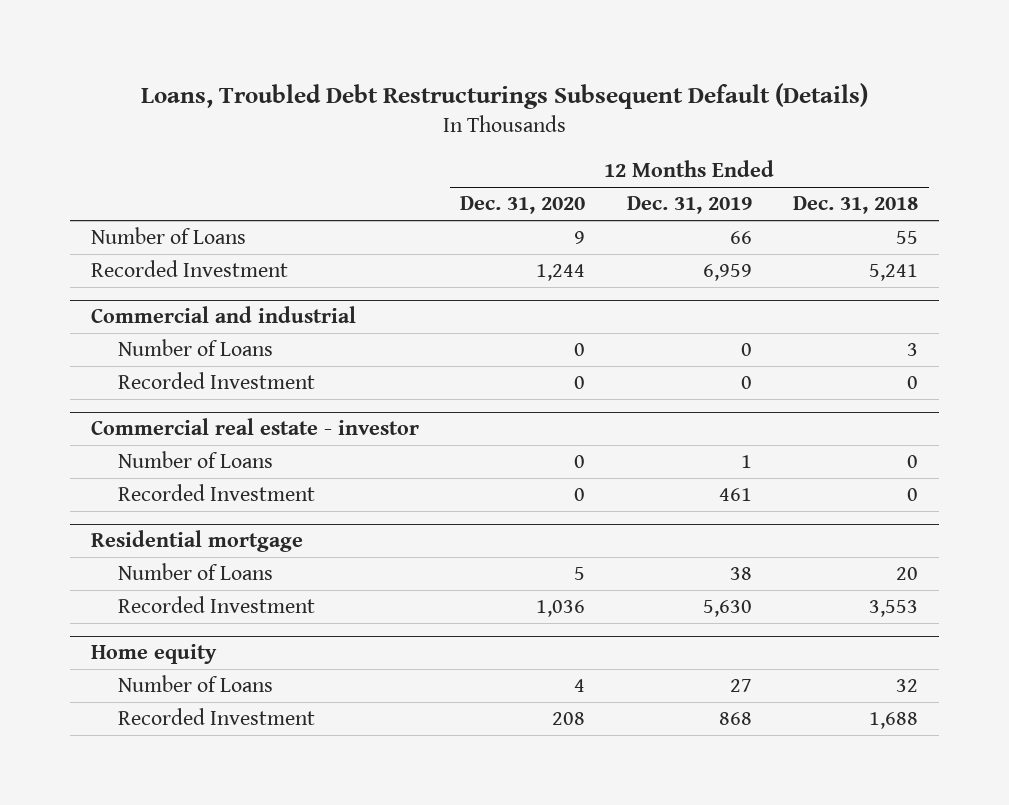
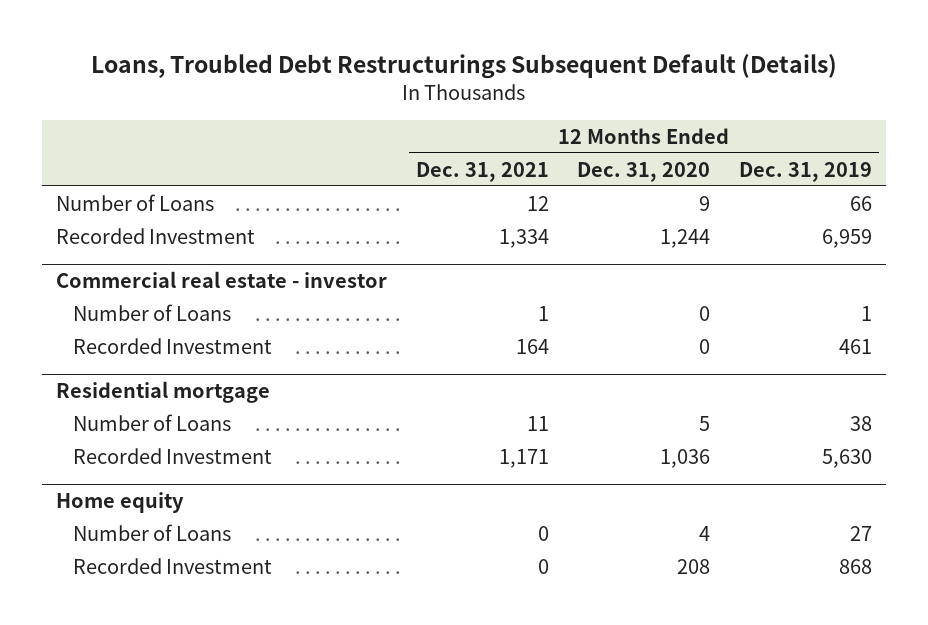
[793,196,919,215] Dec. 31, 2018 -> none
none -> [415,161,549,182] Dec. 31, 2021
[90,306,356,324] Commercial and industrial -> none
[118,339,274,357] Number of Loans -> none
[118,372,316,390] Recorded Investment -> none

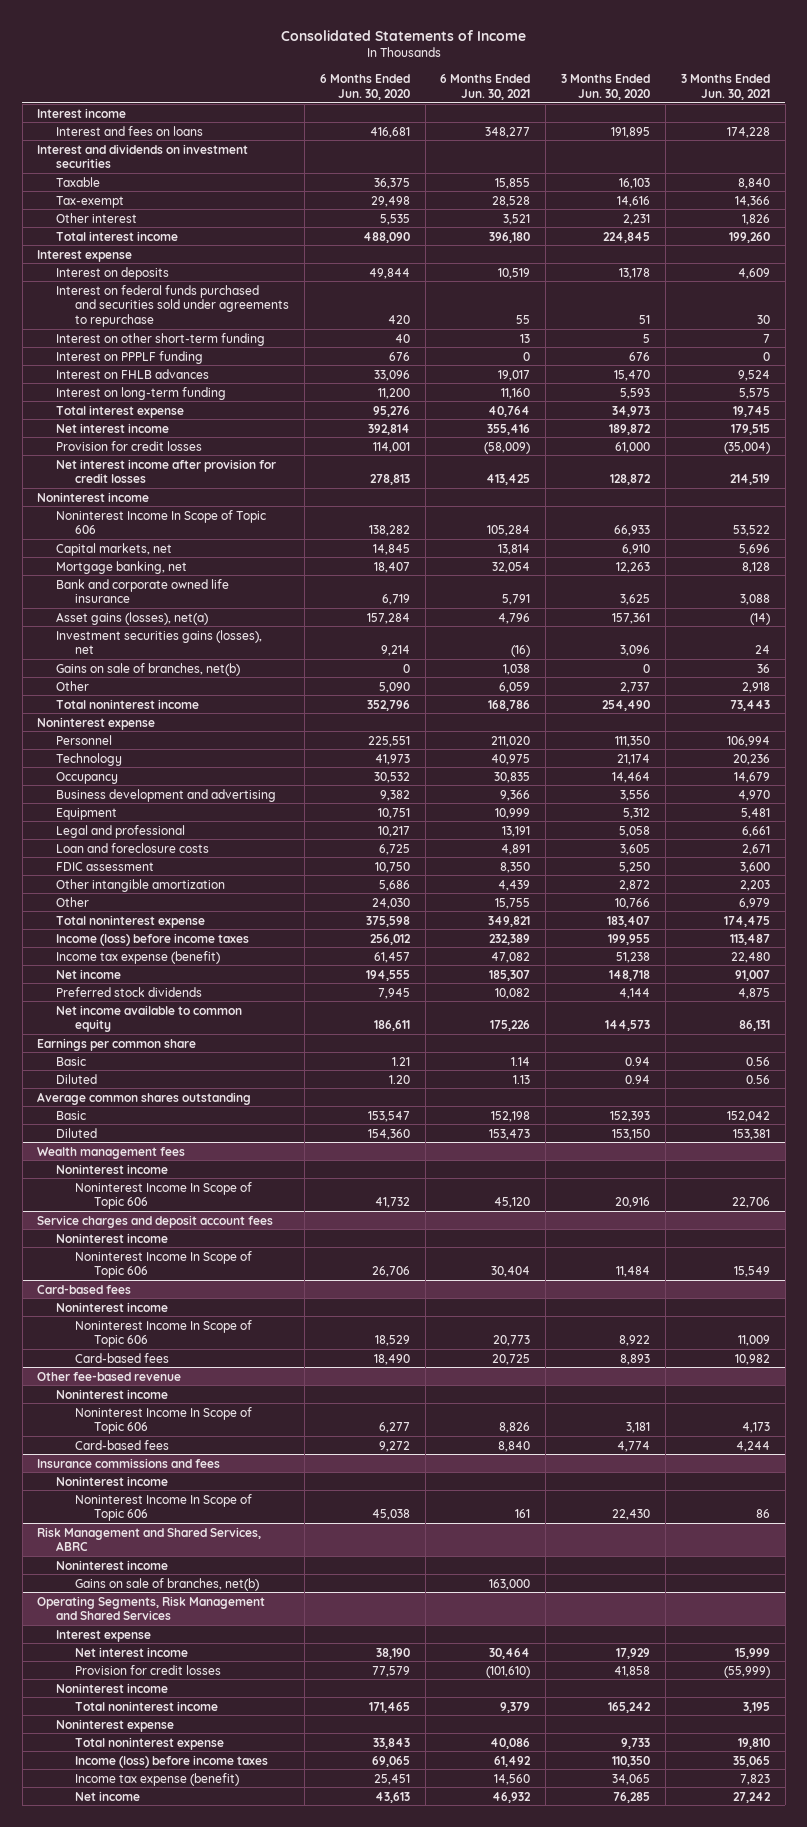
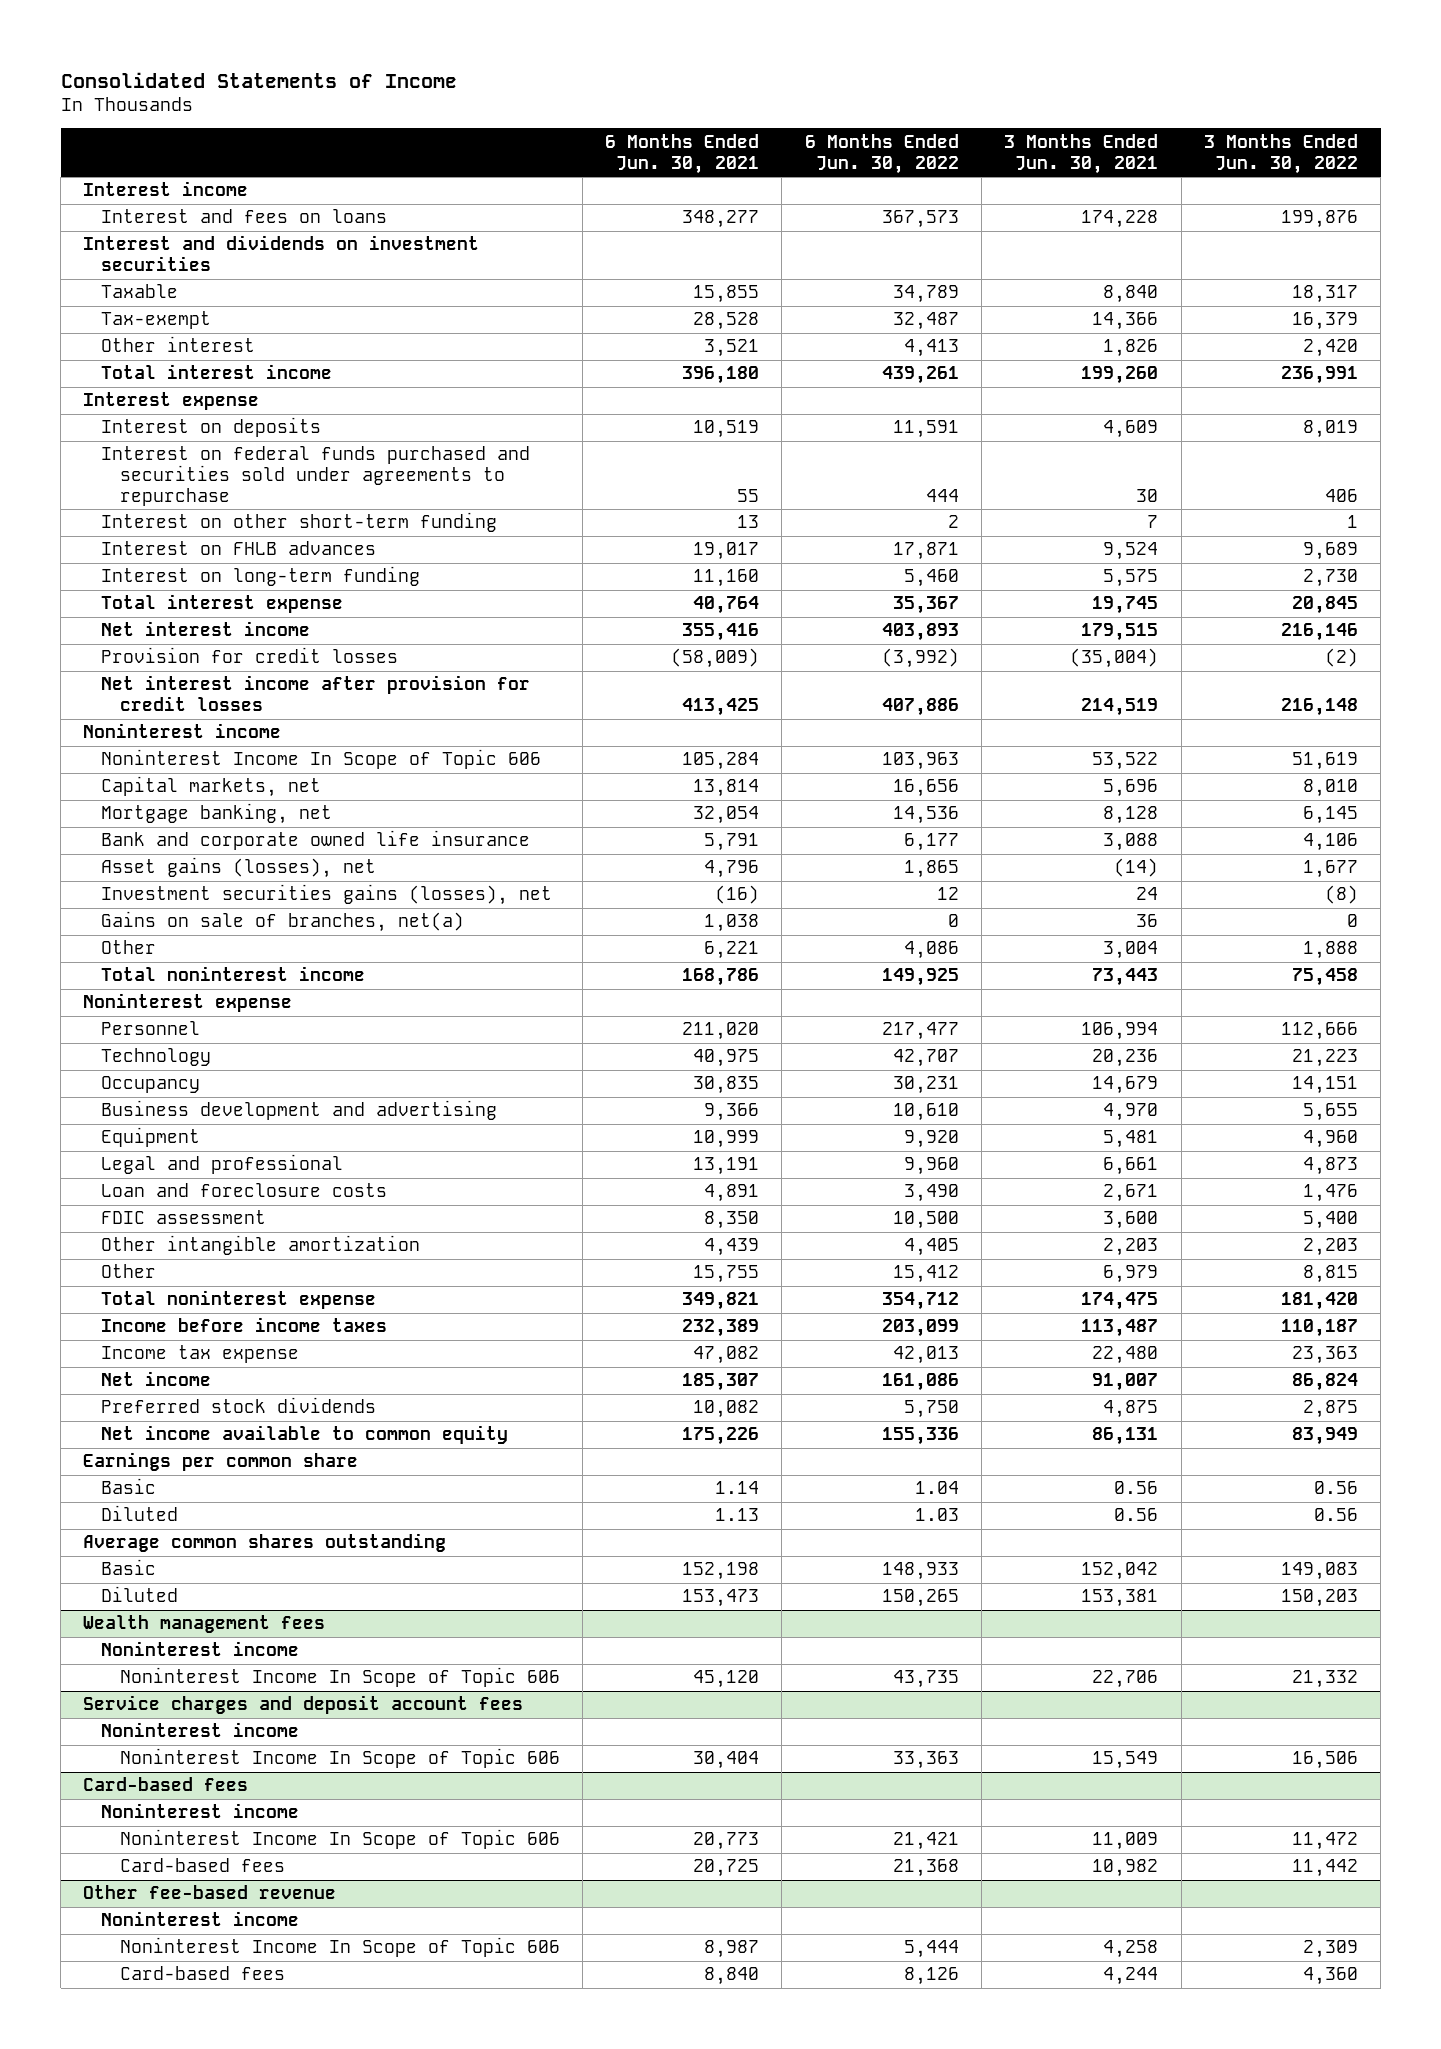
[319,73,410,100] 6 Months Ended Jun. 30, 2020 -> none
[561,73,651,100] 3 Months Ended Jun. 30, 2020 -> none
none -> [804,133,959,174] 6 Months Ended Jun. 30, 2022
none -> [1203,133,1358,174] 3 Months Ended Jun. 30, 2022
[56,350,204,364] Interest on PPPLF funding -> none
[56,611,209,625] Asset gains (losses), net(a) -> [101,857,377,879] Asset gains (losses), net
[56,662,241,676] Gains on sale of branches, net(b) -> [101,911,465,933] Gains on sale of branches, net(a)
[499,681,531,693] 6,059 -> [704,941,760,960] 6,221
[741,681,770,693] 2,918 -> [1103,941,1159,960] 3,004
[56,932,250,946] Income (loss) before income taxes -> [101,1317,388,1333] Income before income taxes
[56,950,221,964] Income tax expense (benefit) -> [101,1345,300,1364] Income tax expense
[499,1422,531,1434] 8,826 -> [704,1940,760,1959] 8,987
[741,1422,770,1434] 4,173 -> [1103,1940,1159,1959] 4,258
[37,1457,221,1468] Insurance commissions and fees -> none
[56,1475,169,1486] Noninterest income -> none
[74,1493,252,1522] Noninterest Income In Scope of Topic 606 -> none
[37,1526,262,1552] Risk Management and Shared Services, ABRC -> none
[56,1559,169,1570] Noninterest income -> none
[74,1577,259,1591] Gains on sale of branches, net(b) -> none
[37,1595,266,1621] Operating Segments, Risk Management and Shared Services -> none
[56,1629,152,1642] Interest expense -> none
[74,1646,188,1657] Net interest income -> none
[74,1664,221,1675] Provision for credit losses -> none
[56,1682,169,1693] Noninterest income -> none
[74,1700,218,1711] Total noninterest income -> none
[56,1718,175,1732] Noninterest expense -> none
[74,1736,224,1750] Total noninterest expense -> none
[74,1754,268,1768] Income (loss) before income taxes -> none
[74,1772,239,1786] Income tax expense (benefit) -> none
[74,1790,140,1801] Net income -> none

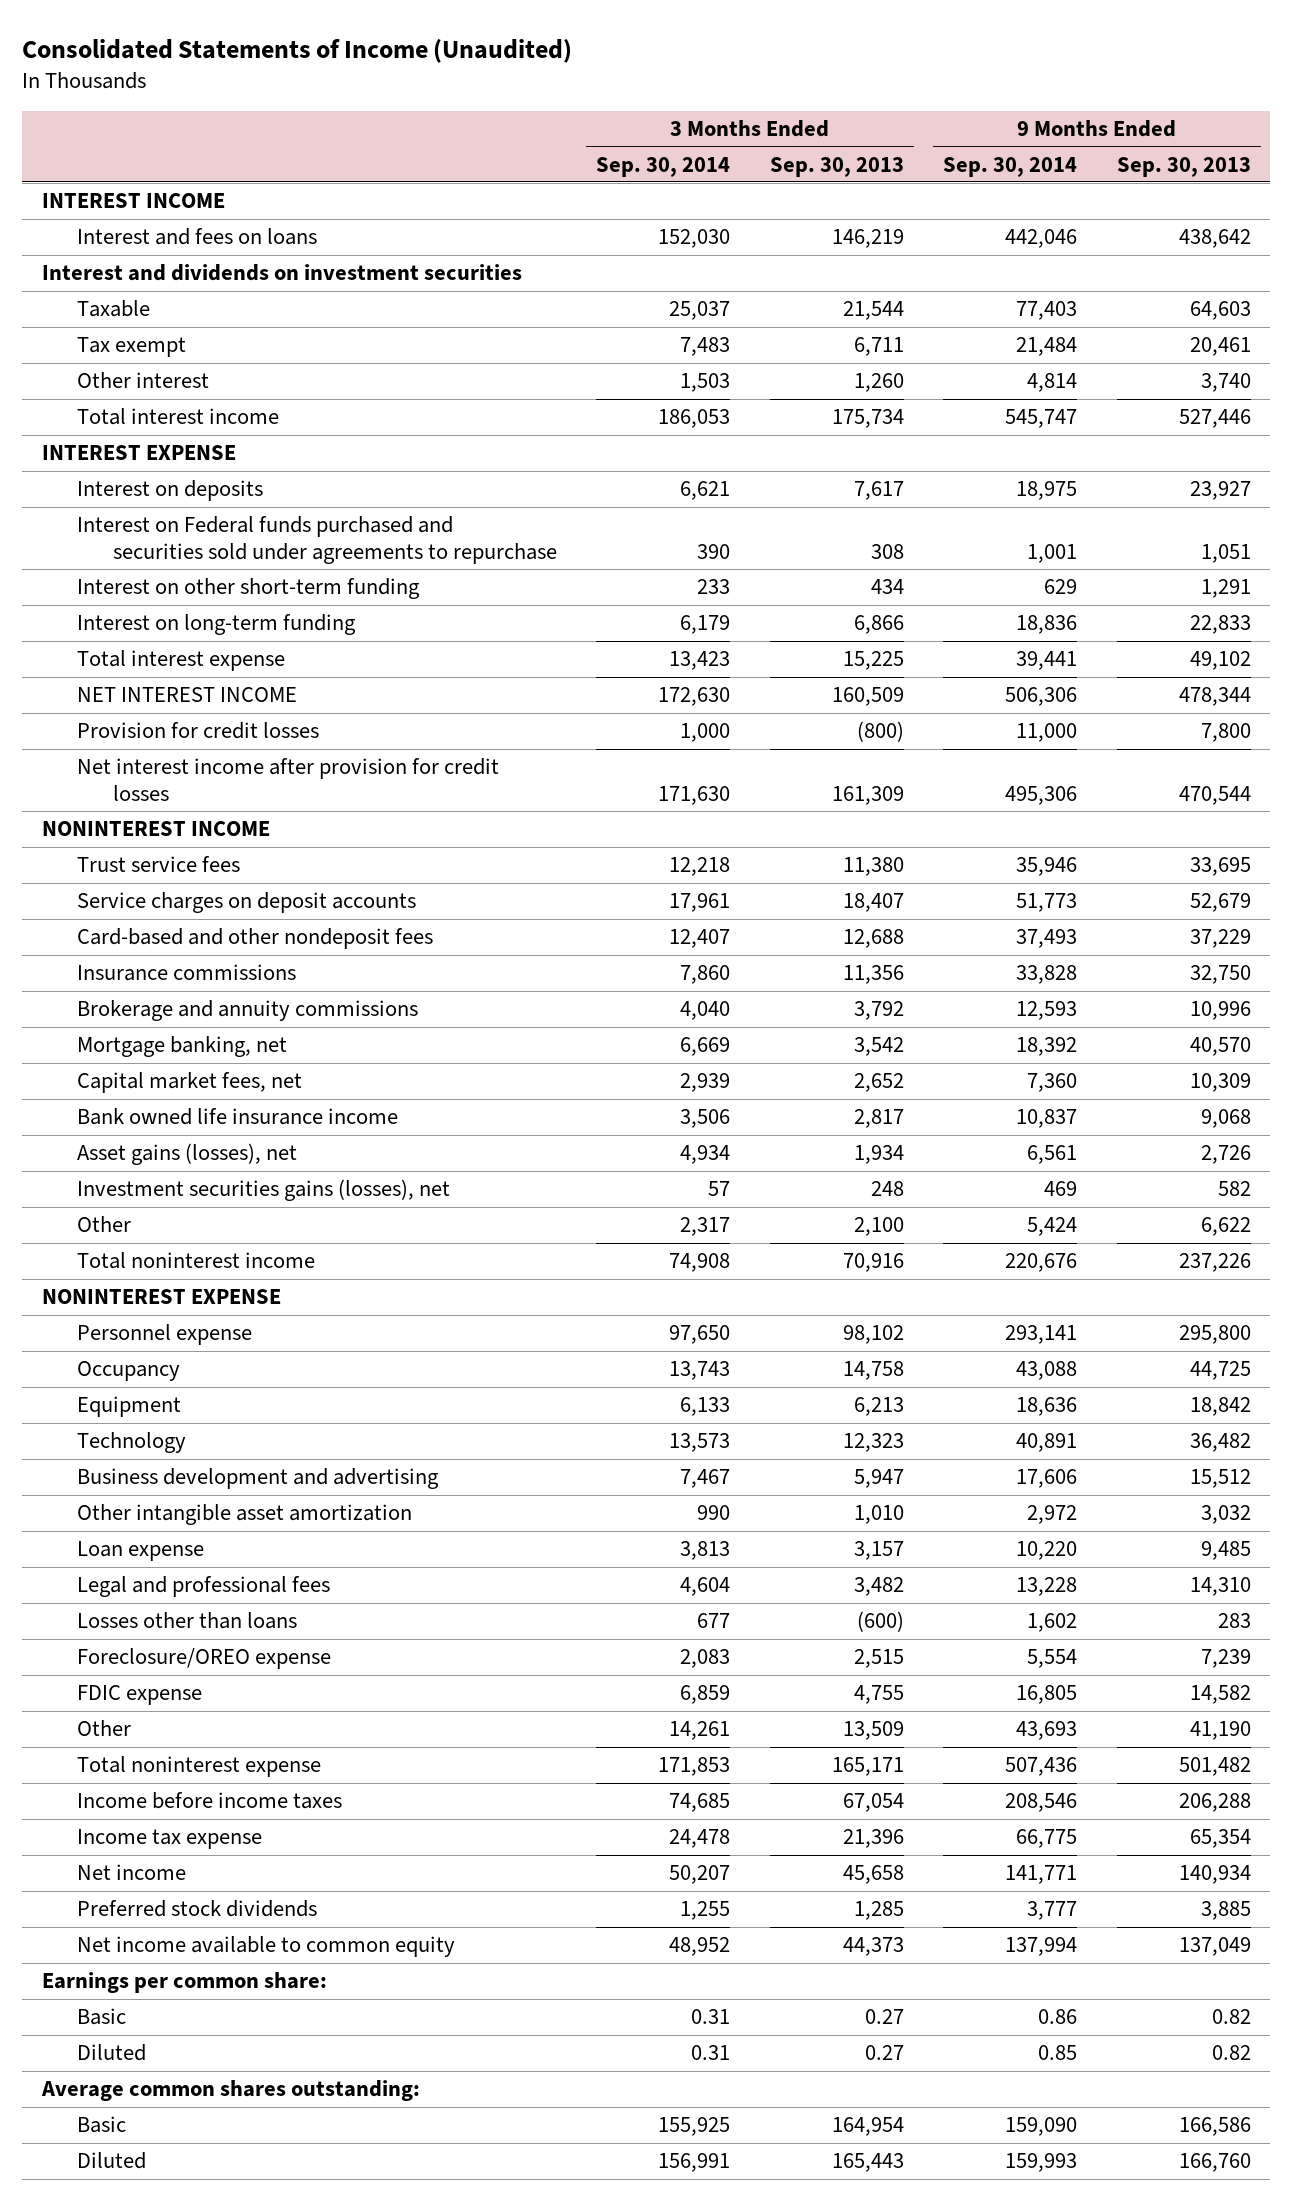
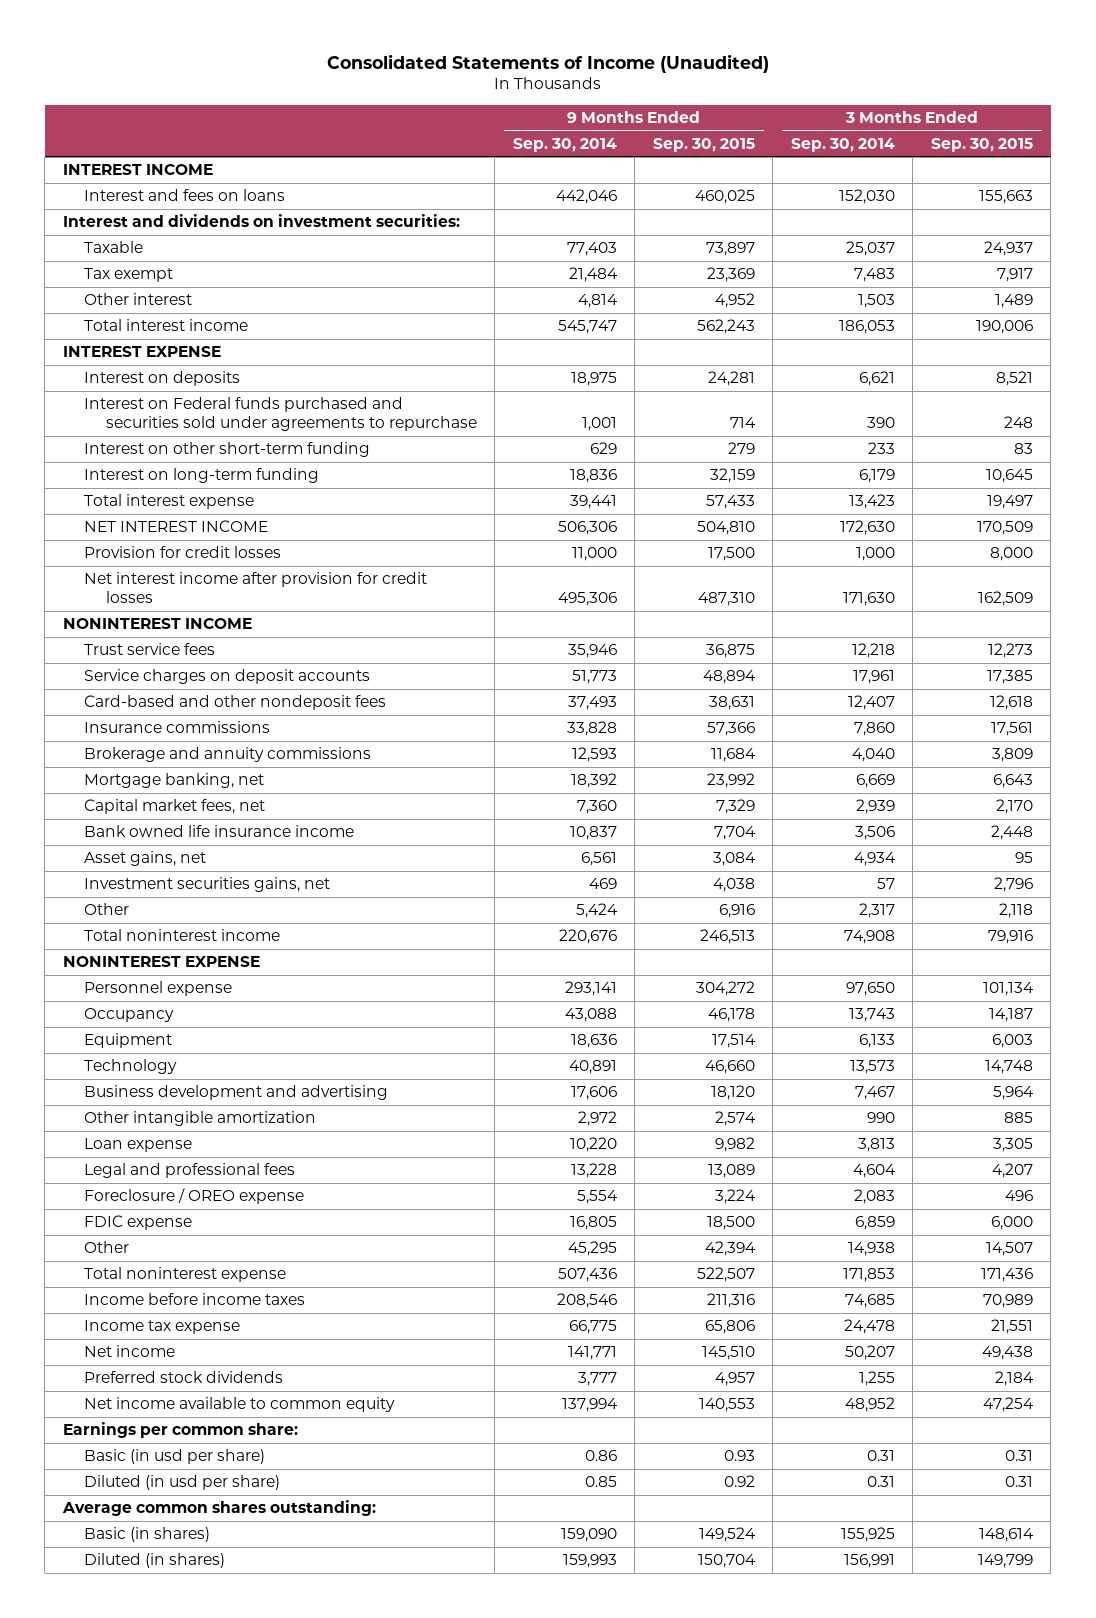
[769,156,904,177] Sep. 30, 2013 -> none
[1116,156,1251,177] Sep. 30, 2013 -> none
none -> [652,137,755,152] Sep. 30, 2015
none -> [930,137,1033,152] Sep. 30, 2015
[42,264,523,282] Interest and dividends on investment securities -> [62,214,460,228] Interest and dividends on investment securities:
[77,1143,298,1166] Asset gains (losses), net -> [84,851,207,867] Asset gains, net
[77,1179,451,1202] Investment securities gains (losses), net -> [84,877,331,893] Investment securities gains, net
[77,1504,413,1526] Other intangible asset amortization -> [84,1111,317,1127] Other intangible amortization
[77,1612,298,1630] Losses other than loans -> none
[77,1648,332,1670] Foreclosure/OREO expense -> [84,1188,305,1205] Foreclosure / OREO expense
[669,1721,731,1741] 14,261 -> [847,1242,895,1257] 14,938
[1016,1721,1078,1741] 43,693 -> [567,1241,617,1257] 45,295
[77,2008,127,2026] Basic -> [84,1449,266,1465] Basic (in usd per share)
[77,2044,147,2062] Diluted -> [84,1475,281,1491] Diluted (in usd per share)
[77,2116,127,2134] Basic -> [84,1527,211,1543] Basic (in shares)
[77,2152,147,2170] Diluted -> [84,1553,226,1569] Diluted (in shares)

